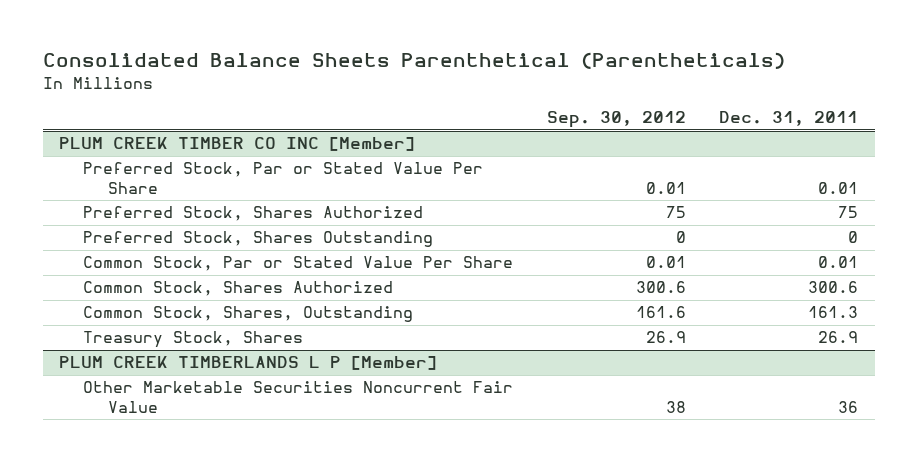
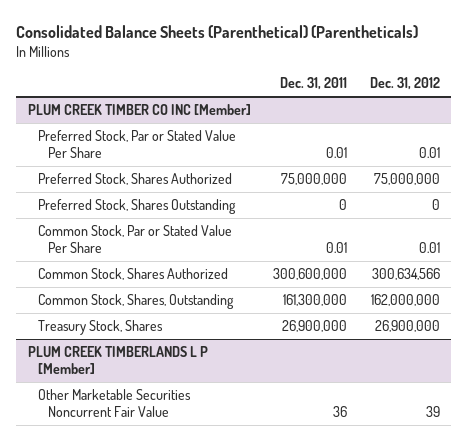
[42,52,785,70] Consolidated Balance Sheets Parenthetical (Parentheticals) -> [16,24,419,38] Consolidated Balance Sheets (Parenthetical) (Parentheticals)
[546,111,686,129] Sep. 30, 2012 -> none
none -> [369,77,440,91] Dec. 31, 2012
[838,206,859,219] 75 -> [281,173,348,186] 75,000,000
[808,281,859,294] 300.6 -> [273,268,348,281] 300,600,000
[808,306,859,319] 161.3 -> [283,294,348,307] 161,300,000
[818,331,859,344] 26.9 -> [282,320,348,333] 26,900,000

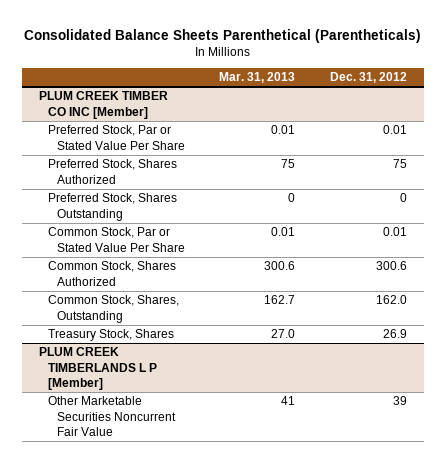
[16,24,419,38] Consolidated Balance Sheets (Parenthetical) (Parentheticals) -> [23,28,421,43] Consolidated Balance Sheets Parenthetical (Parentheticals)
[280,77,348,91] Dec. 31, 2011 -> none
none -> [219,72,296,84] Mar. 31, 2013
[373,173,440,186] 75,000,000 -> [392,159,407,169] 75
[371,268,440,281] 300,634,566 -> [375,261,407,271] 300.6
[370,294,440,307] 162,000,000 -> [375,295,407,305] 162.0
[374,320,440,333] 26,900,000 -> [382,329,407,339] 26.9

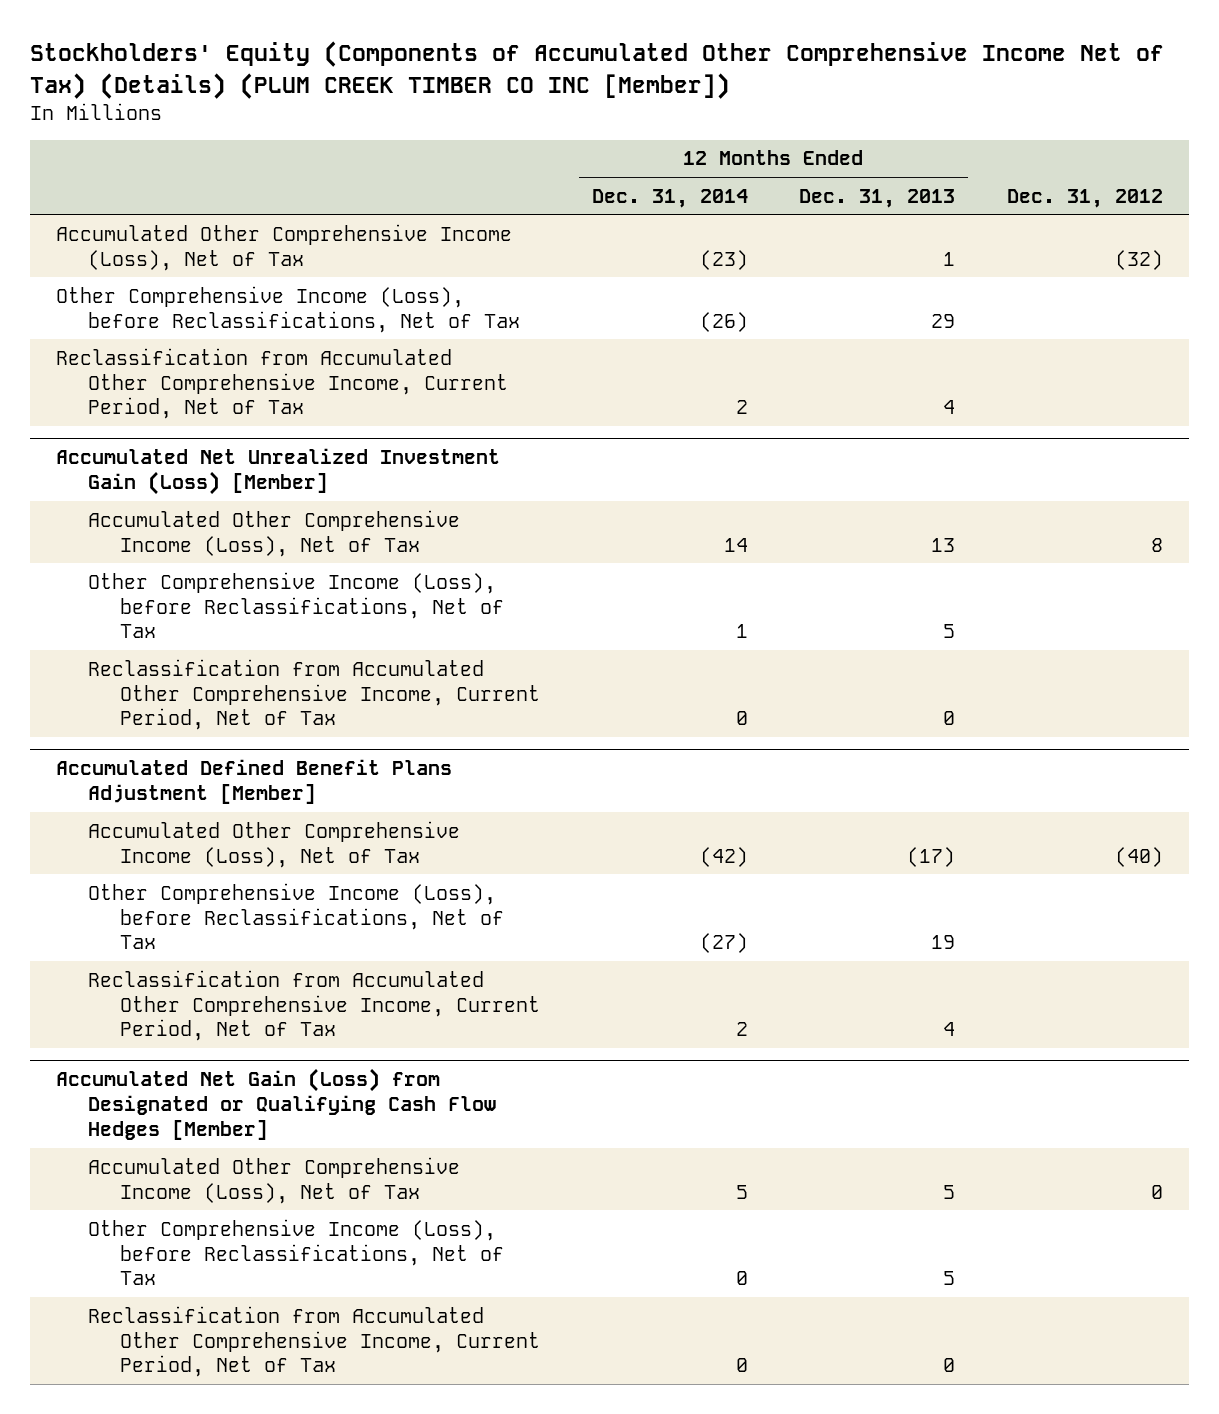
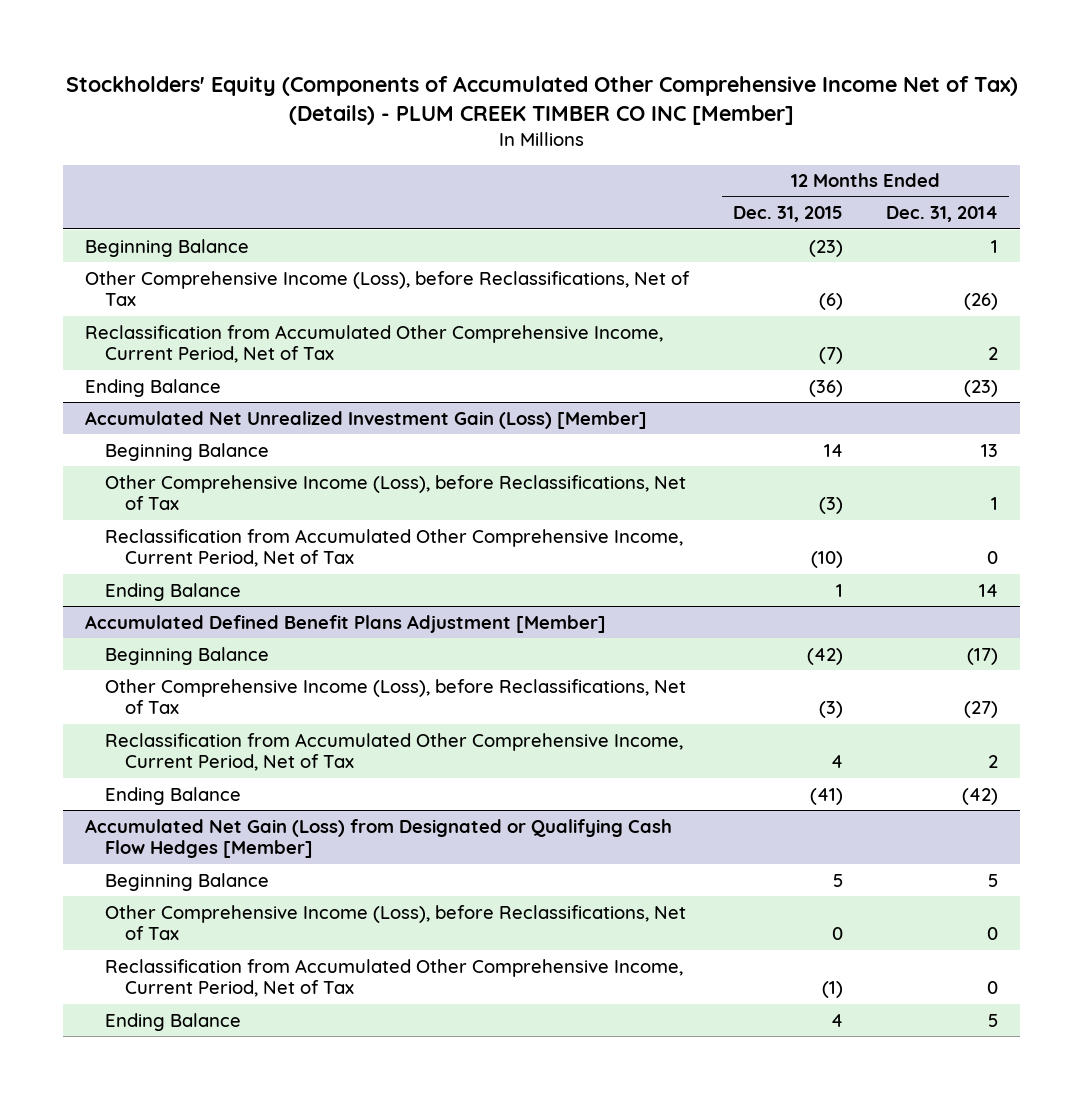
[30,41,1165,99] Stockholders' Equity (Components of Accumulated Other Comprehensive Income Net of Tax) (Details) (PLUM CREEK TIMBER CO INC [Member]) -> [65,76,1018,126] Stockholders' Equity (Components of Accumulated Other Comprehensive Income Net of Tax) (Details) - PLUM CREEK TIMBER CO INC [Member]
[799,188,956,208] Dec. 31, 2013 -> none
[1006,188,1163,208] Dec. 31, 2012 -> none
none -> [732,206,843,223] Dec. 31, 2015
[55,223,512,271] Accumulated Other Comprehensive Income (Loss), Net of Tax -> none
none -> [85,238,250,257] Beginning Balance
none -> [85,378,222,397] Ending Balance
[87,509,460,557] Accumulated Other Comprehensive Income (Loss), Net of Tax -> none
none -> [104,442,269,461] Beginning Balance
none -> [104,582,241,601] Ending Balance
[87,820,460,868] Accumulated Other Comprehensive Income (Loss), Net of Tax -> none
none -> [104,646,269,665] Beginning Balance
none -> [104,786,241,805] Ending Balance
[87,1156,460,1204] Accumulated Other Comprehensive Income (Loss), Net of Tax -> [104,872,269,891] Beginning Balance
none -> [104,1012,241,1031] Ending Balance

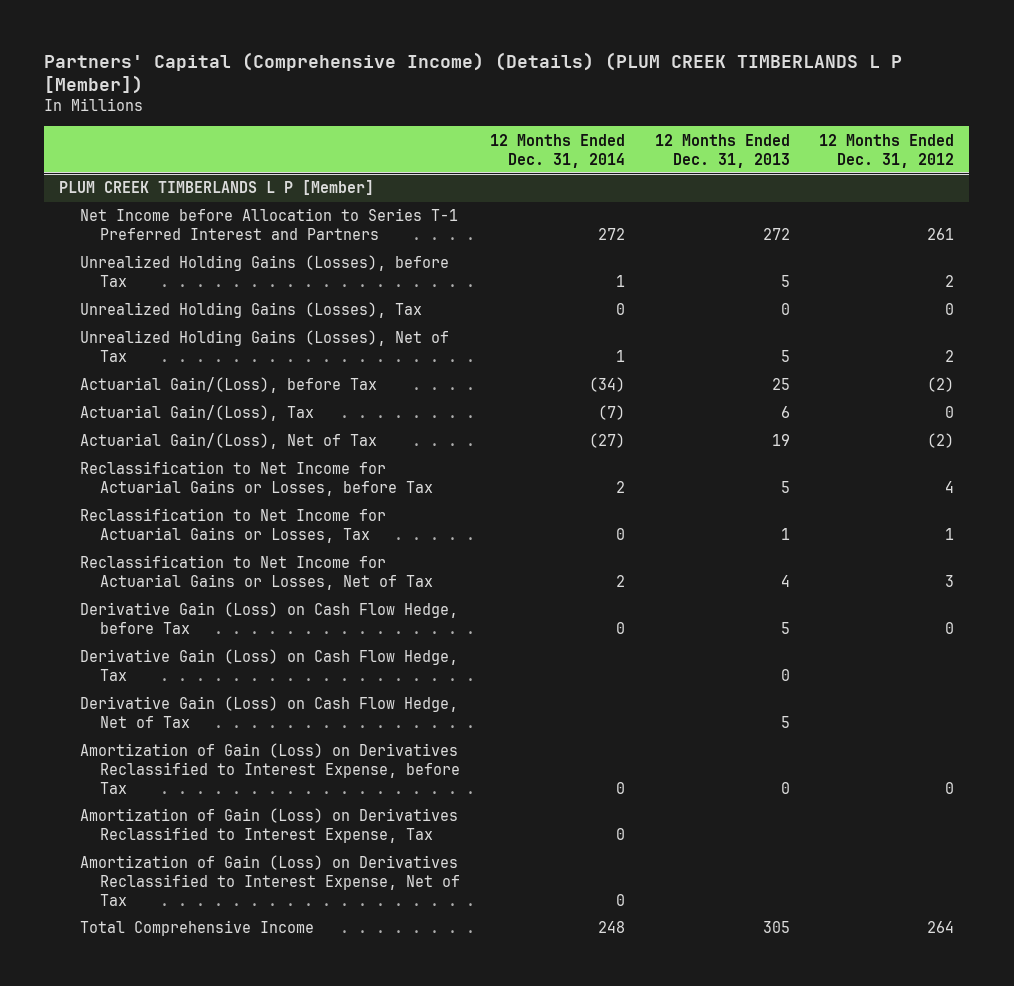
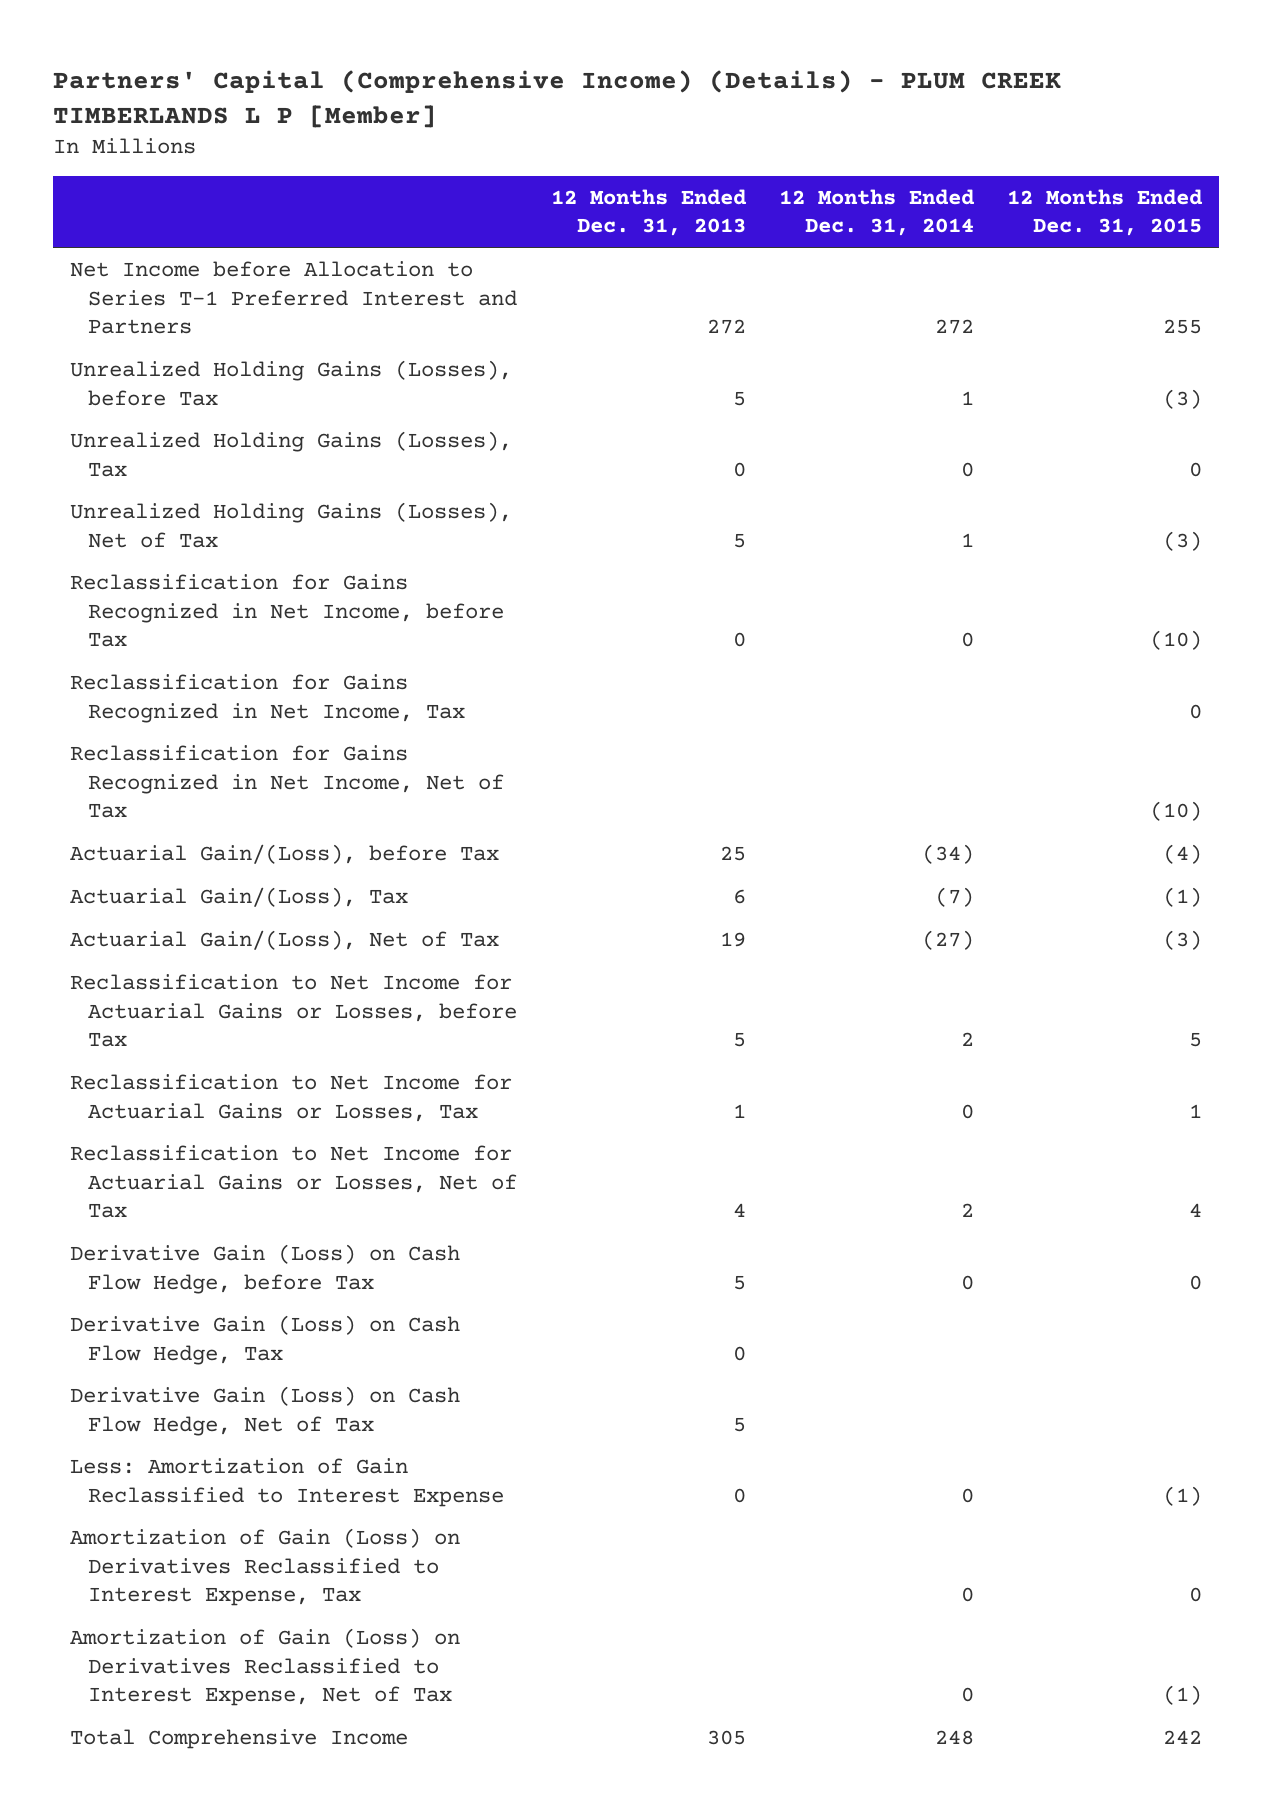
[44,51,903,95] Partners' Capital (Comprehensive Income) (Details) (PLUM CREEK TIMBERLANDS L P [Member]) -> [53,70,1062,129] Partners' Capital (Comprehensive Income) (Details) - PLUM CREEK TIMBERLANDS L P [Member]
[819,133,955,168] 12 Months Ended Dec. 31, 2012 -> none
none -> [1007,188,1204,237] 12 Months Ended Dec. 31, 2015
[59,180,375,196] PLUM CREEK TIMBERLANDS L P [Member] -> none
none -> [69,573,505,648] Reclassification for Gains Recognized in Net Income, before Tax
none -> [69,673,466,723] Reclassification for Gains Recognized in Net Income, Tax
none -> [69,744,505,819] Reclassification for Gains Recognized in Net Income, Net of Tax
[79,743,460,795] Amortization of Gain (Loss) on Derivatives Reclassified to Interest Expense, before Tax -> [69,1457,505,1507] Less: Amortization of Gain Reclassified to Interest Expense

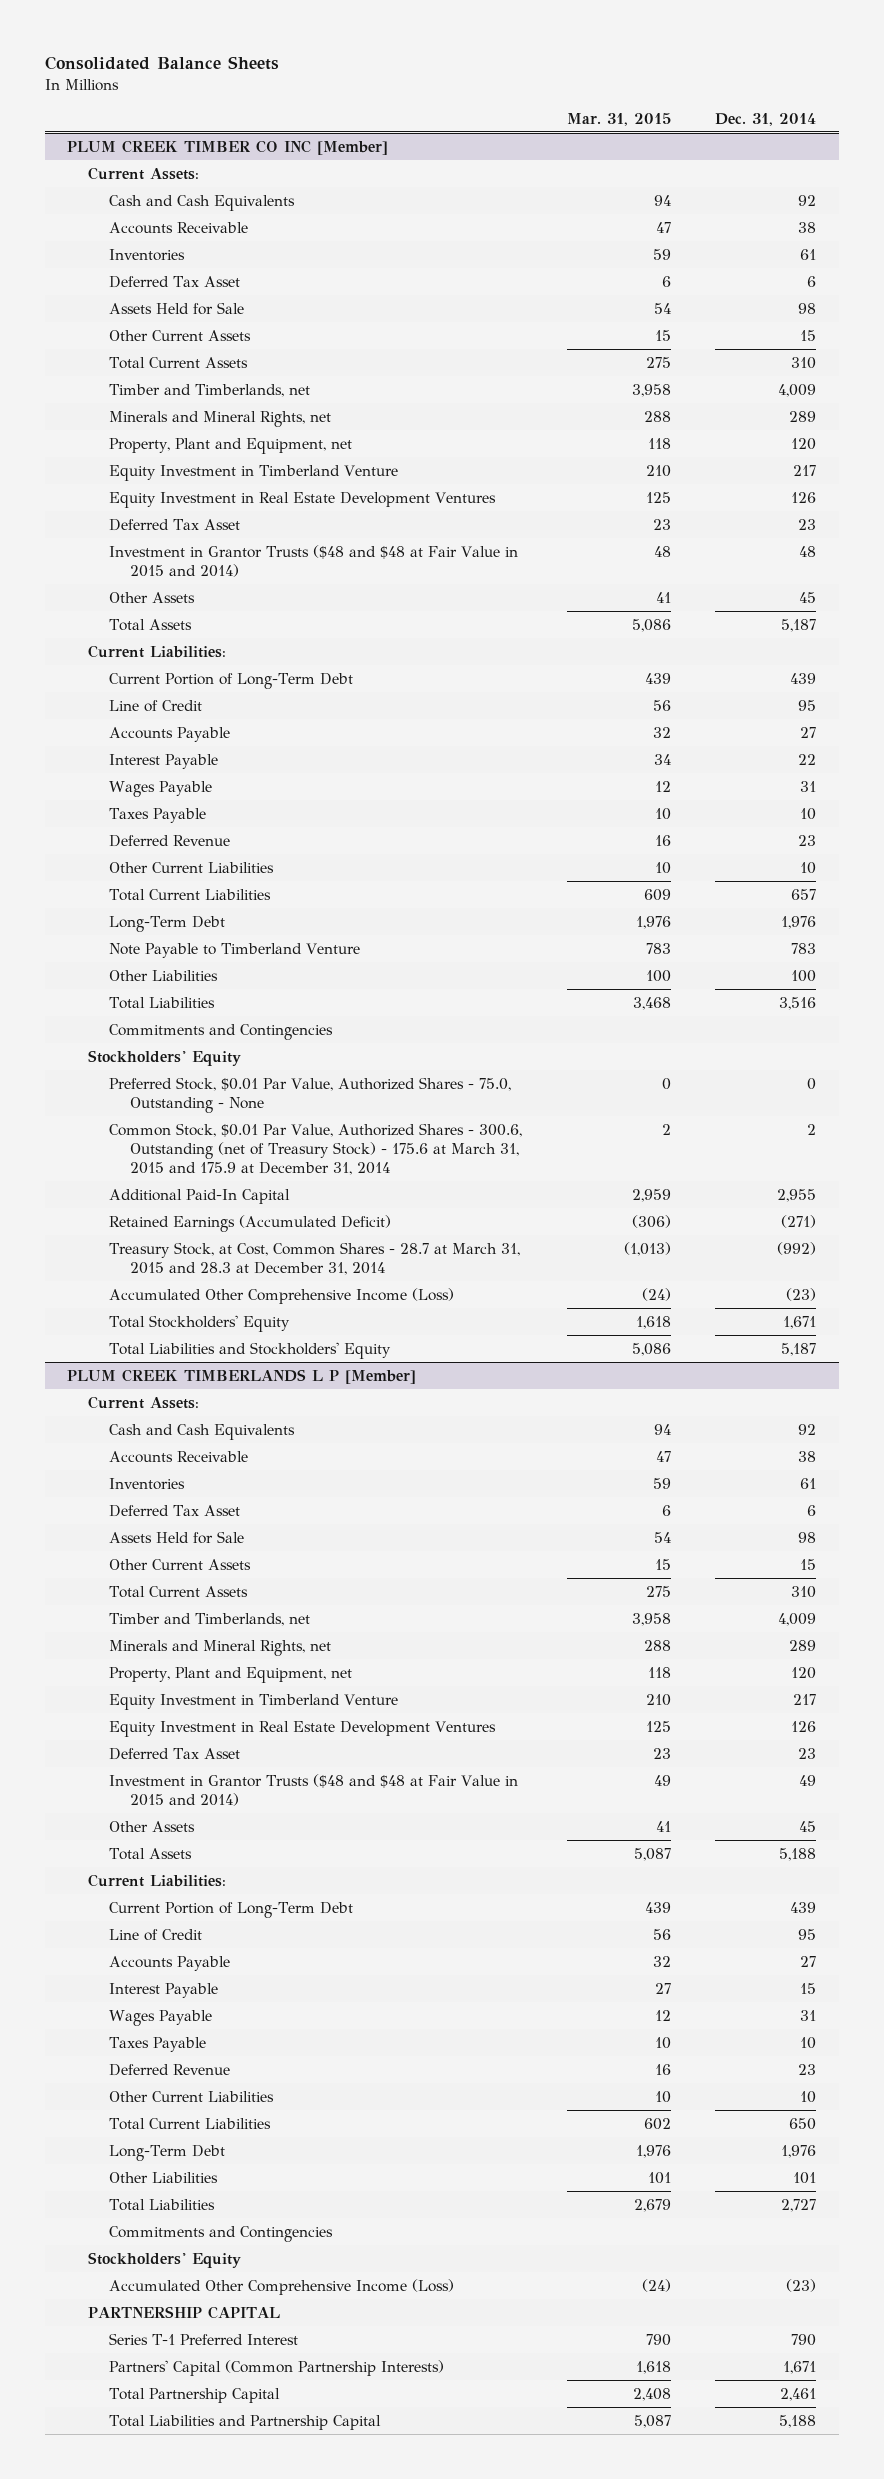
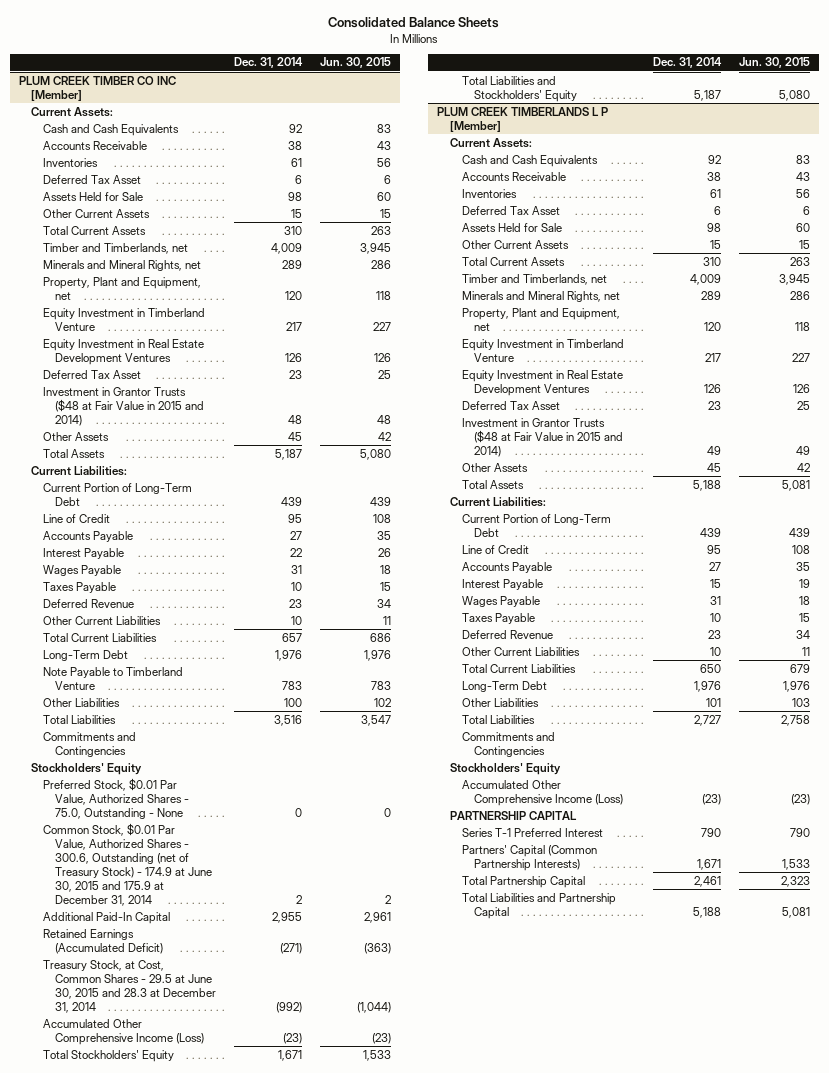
[566,112,671,126] Mar. 31, 2015 -> none
none -> [320,57,392,69] Jun. 30, 2015
[108,544,518,577] Investment in Grantor Trusts ($48 and $48 at Fair Value in 2015 and 2014) -> [43,386,205,426] Investment in Grantor Trusts ($48 at Fair Value in 2015 and 2014)
[108,1122,522,1176] Common Stock, $0.01 Par Value, Authorized Shares - 300.6, Outstanding (net of Treasury Stock) - 175.6 at March 31, 2015 and 175.9 at December 31, 2014 -> [43,822,213,906] Common Stock, $0.01 Par Value, Authorized Shares - 300.6, Outstanding (net of Treasury Stock) - 174.9 at June 30, 2015 and 175.9 at December 31, 2014
[108,1241,520,1275] Treasury Stock, at Cost, Common Shares - 28.7 at March 31, 2015 and 28.3 at December 31, 2014 -> [43,959,217,1013] Treasury Stock, at Cost, Common Shares - 29.5 at June 30, 2015 and 28.3 at December 31, 2014
[108,1773,518,1806] Investment in Grantor Trusts ($48 and $48 at Fair Value in 2015 and 2014) -> [461,417,624,457] Investment in Grantor Trusts ($48 at Fair Value in 2015 and 2014)

